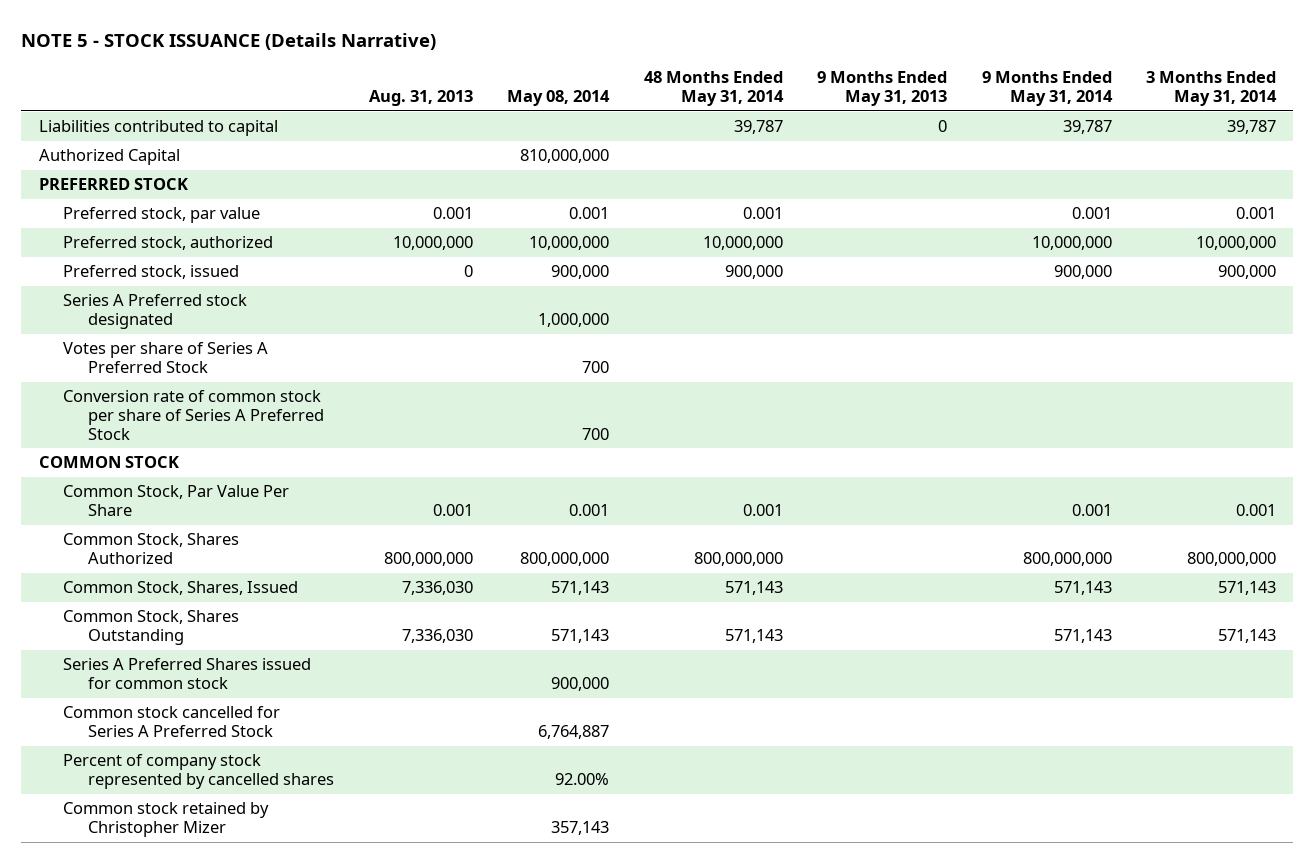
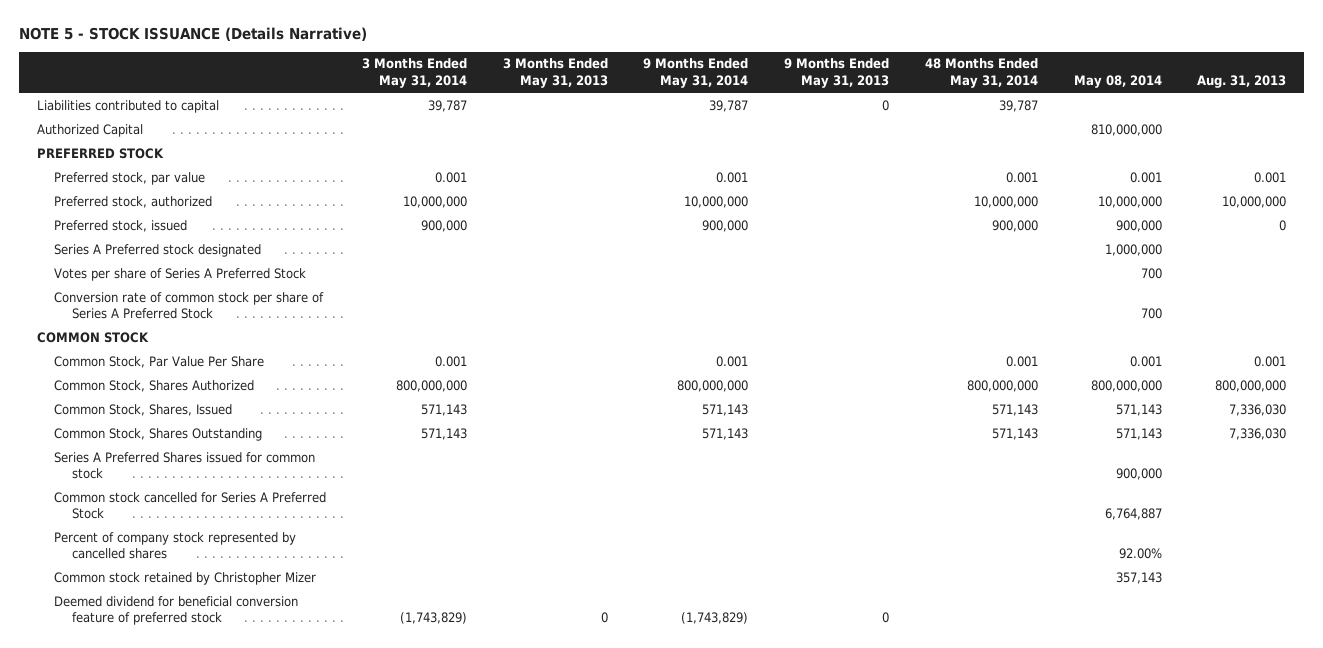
none -> [502,58,608,88] 3 Months Ended May 31, 2013
none -> [54,595,299,625] Deemed dividend for beneficial conversion feature of preferred stock

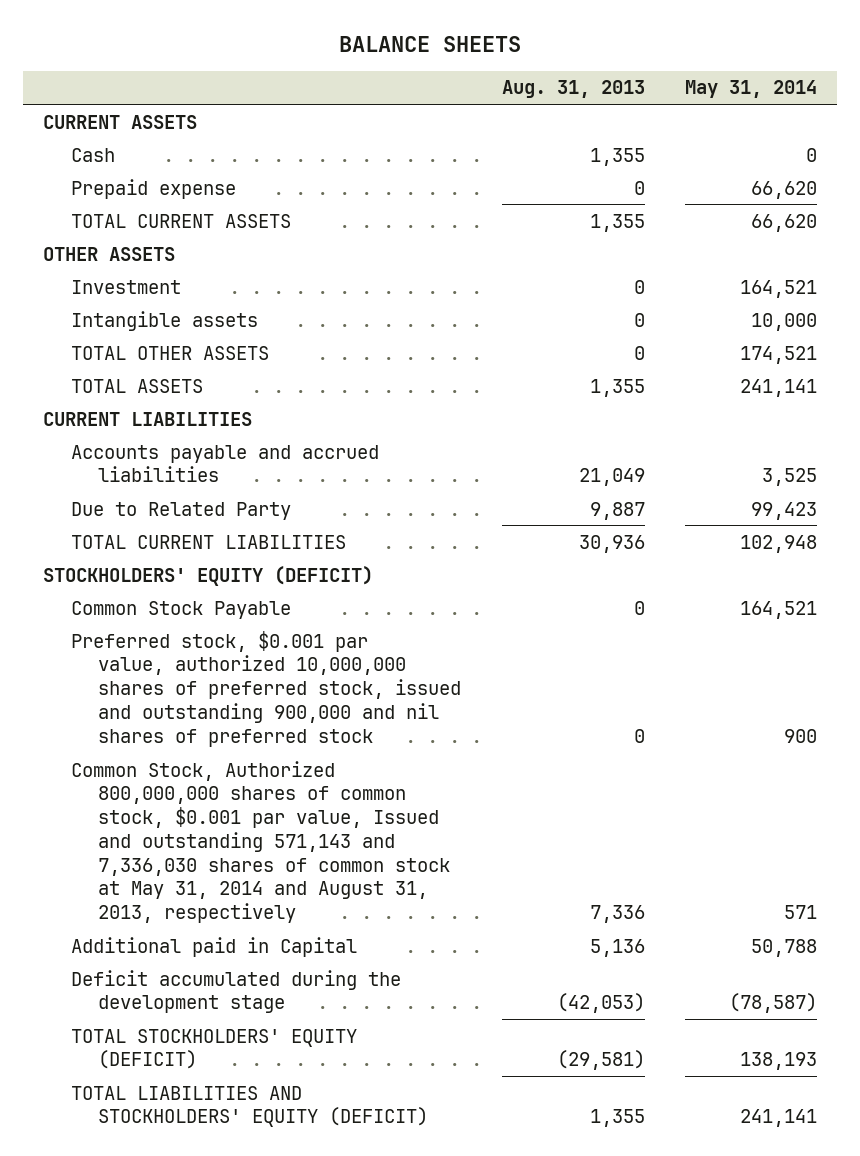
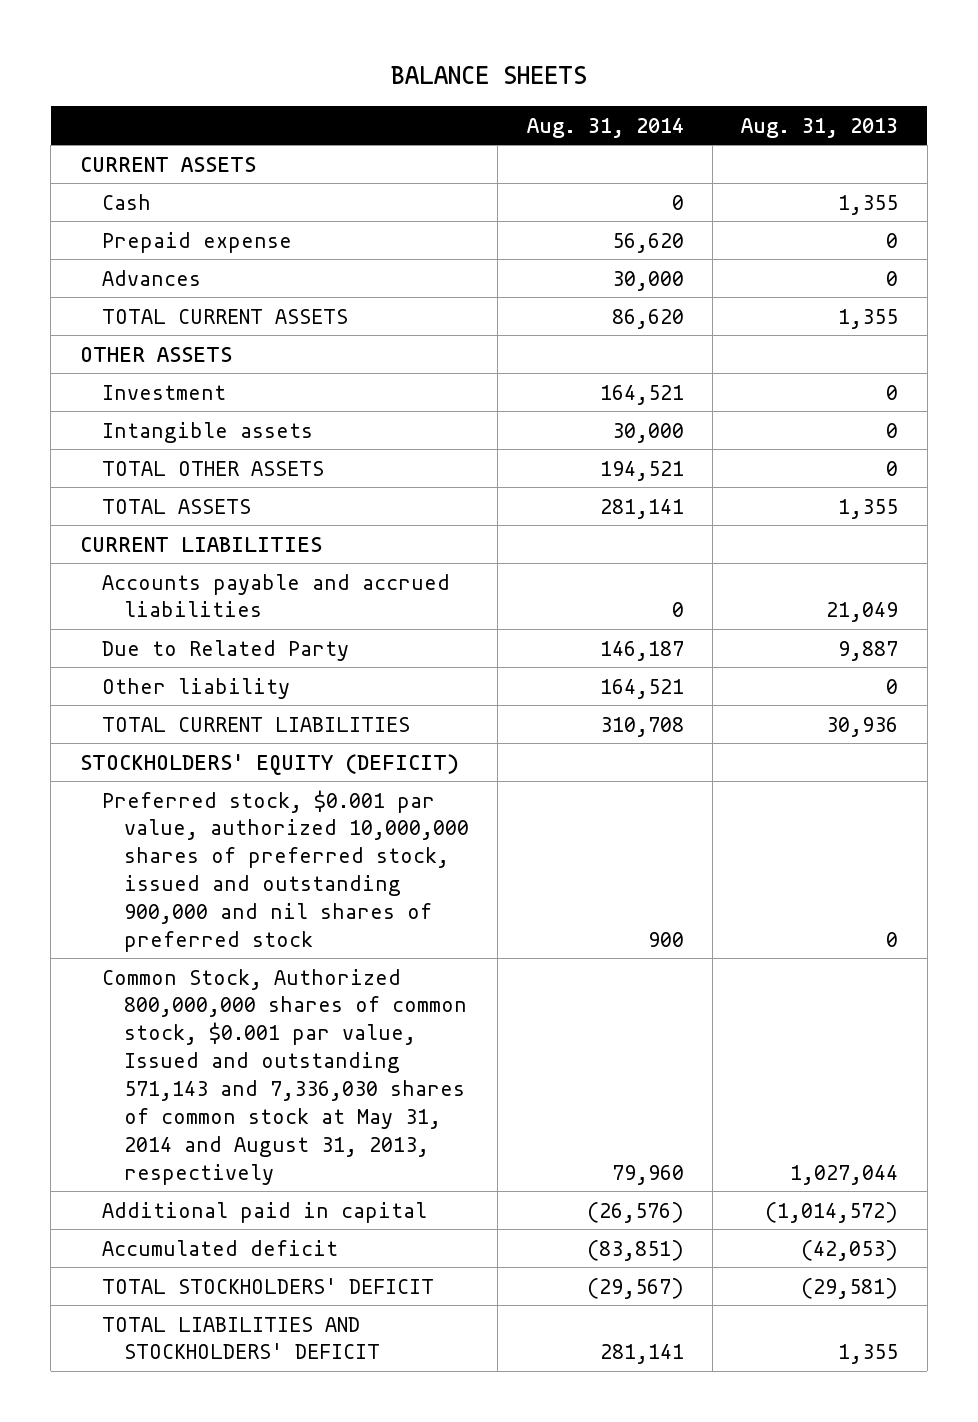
[685,80,818,99] May 31, 2014 -> none
none -> [526,117,684,138] Aug. 31, 2014
none -> [101,269,201,286] Advances
none -> [101,677,290,699] Other liability
[70,600,291,619] Common Stock Payable -> none
[589,905,645,924] 7,336 -> [790,1164,899,1185] 1,027,044
[70,936,357,957] Additional paid in Capital -> [101,1201,427,1223] Additional paid in capital
[589,938,645,957] 5,136 -> [765,1201,899,1223] (1,014,572)
[70,969,401,1014] Deficit accumulated during the development stage -> [101,1239,338,1256] Accumulated deficit
[70,1028,357,1070] TOTAL STOCKHOLDERS' EQUITY (DEFICIT) -> [101,1277,434,1294] TOTAL STOCKHOLDERS' DEFICIT
[70,1085,429,1128] TOTAL LIABILITIES AND STOCKHOLDERS' EQUITY (DEFICIT) -> [101,1316,380,1360] TOTAL LIABILITIES AND STOCKHOLDERS' DEFICIT

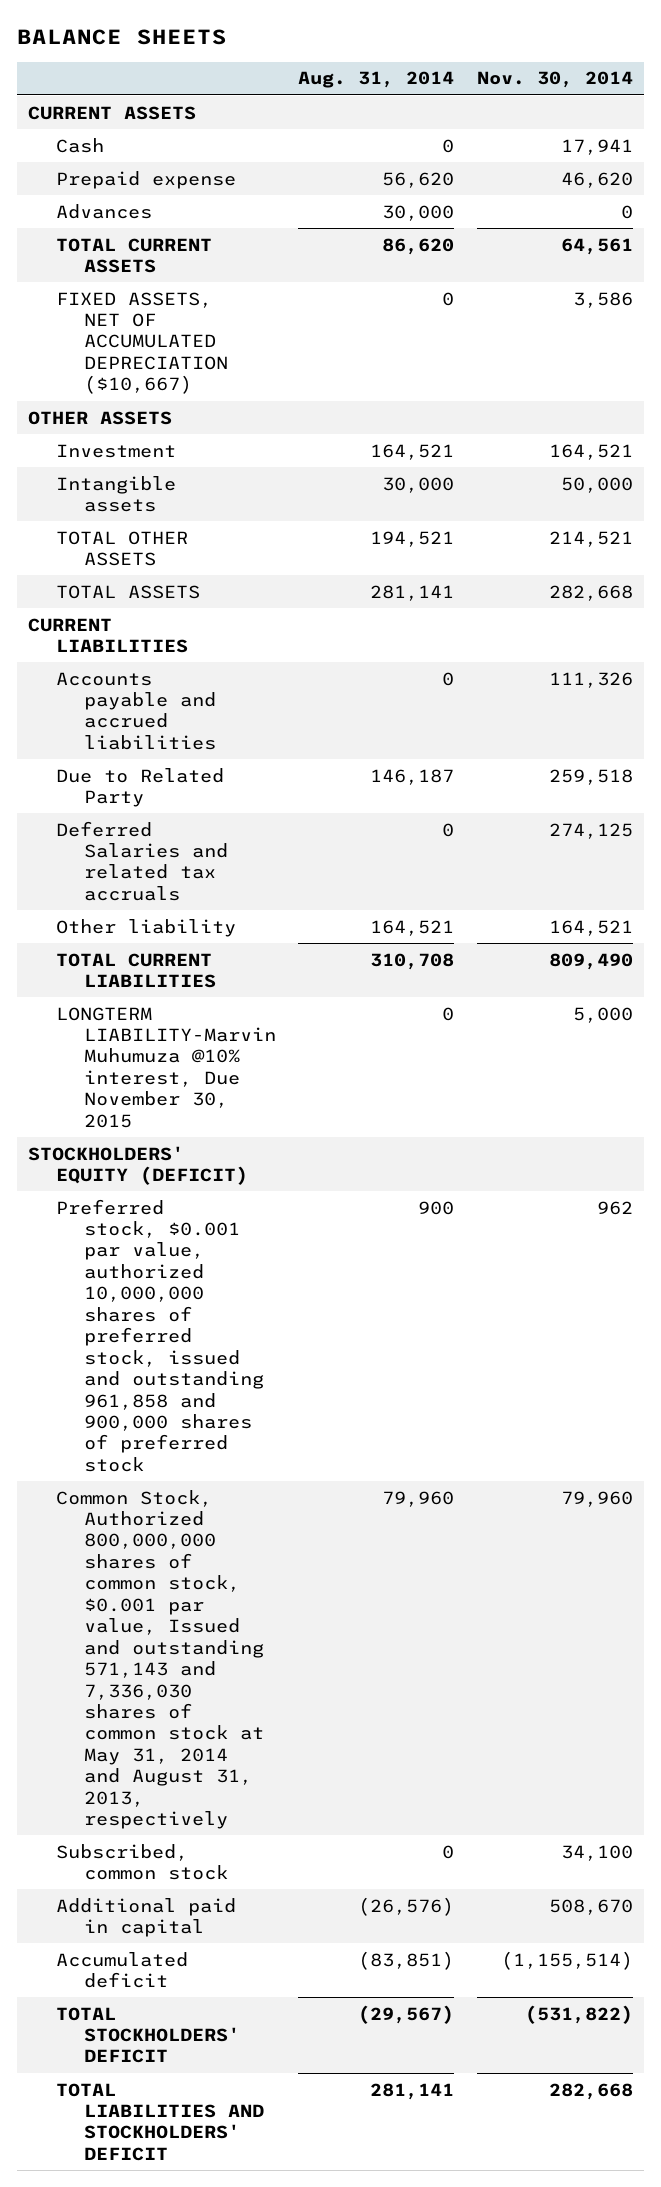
[741,117,899,138] Aug. 31, 2013 -> none
none -> [476,71,633,89] Nov. 30, 2014
none -> [55,291,228,395] FIXED ASSETS, NET OF ACCUMULATED DEPRECIATION ($10,667)
none -> [55,820,228,901] Deferred Salaries and related tax accruals
none -> [55,1006,276,1128] LONGTERM LIABILITY-Marvin Muhumuza @10% interest, Due November 30, 2015
[101,789,469,952] Preferred stock, $0.001 par value, authorized 10,000,000 shares of preferred stock, issued and outstanding 900,000 and nil shares of preferred stock -> [55,1198,264,1472] Preferred stock, $0.001 par value, authorized 10,000,000 shares of preferred stock, issued and outstanding 961,858 and 900,000 shares of preferred stock
none -> [55,1843,228,1881] Subscribed, common stock

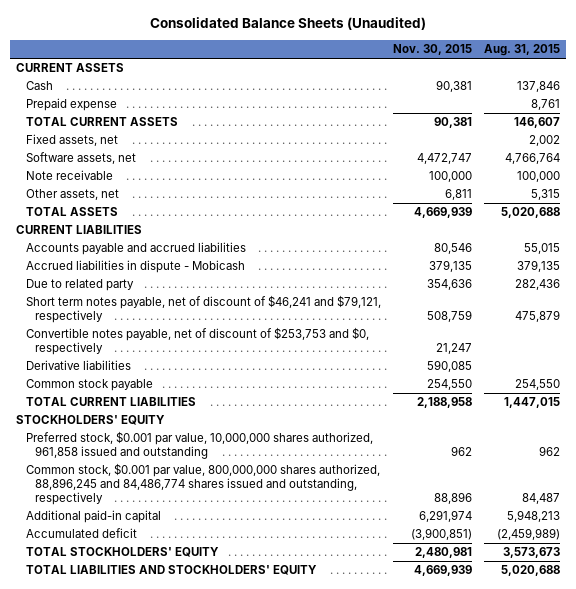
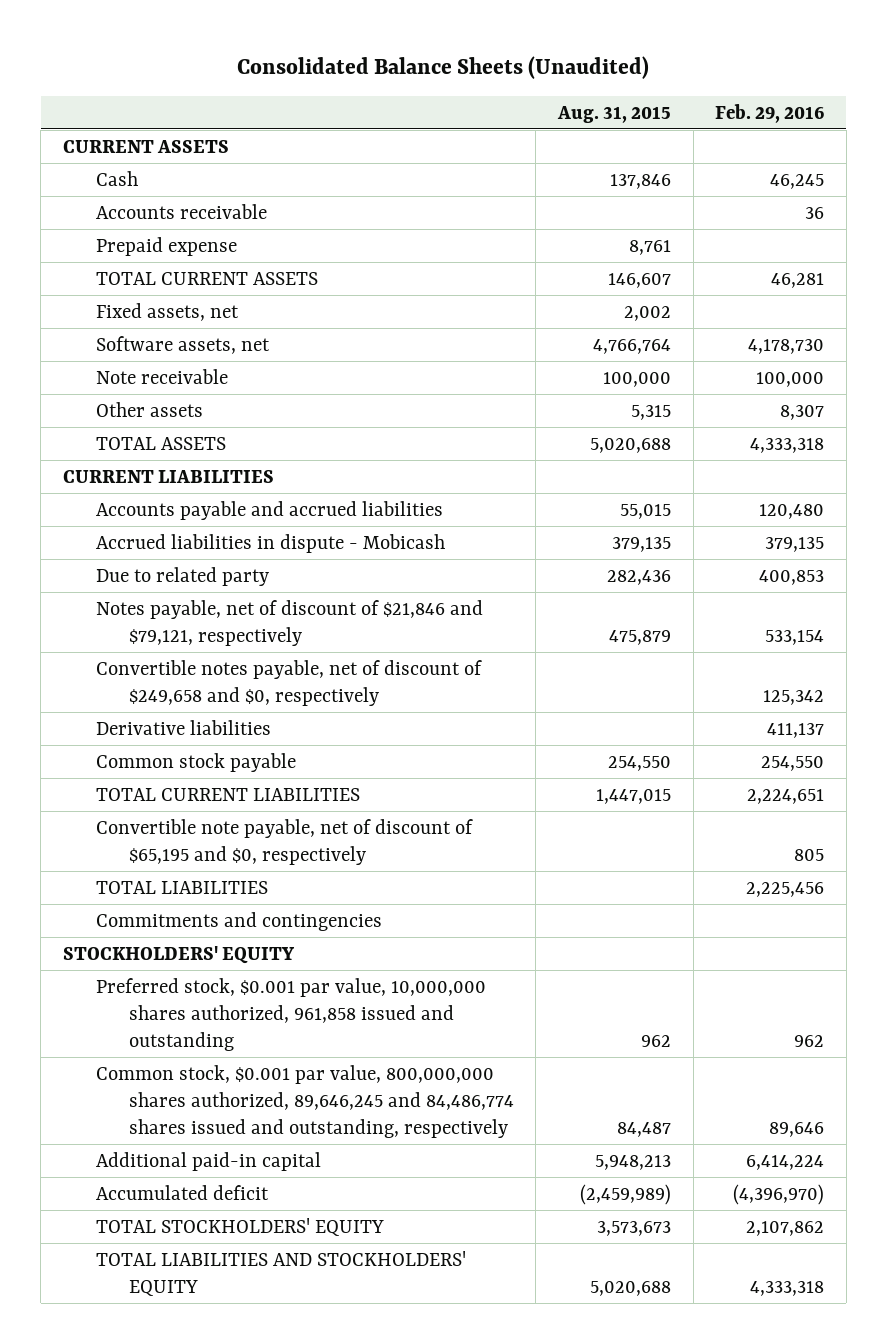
[392,44,472,56] Nov. 30, 2015 -> none
none -> [715,103,825,123] Feb. 29, 2016
none -> [95,203,267,219] Accounts receivable
[25,189,119,201] Other assets, net -> [95,401,203,417] Other assets
[25,295,381,324] Short term notes payable, net of discount of $46,241 and $79,121, respectively -> [95,599,483,646] Notes payable, net of discount of $21,846 and $79,121, respectively
[25,327,369,356] Convertible notes payable, net of discount of $253,753 and $0, respectively -> [95,659,482,706] Convertible notes payable, net of discount of $249,658 and $0, respectively
none -> [95,818,473,865] Convertible note payable, net of discount of $65,195 and $0, respectively
none -> [95,880,268,894] TOTAL LIABILITIES
none -> [95,911,382,931] Commitments and contingencies
[25,463,380,506] Common stock, $0.001 par value, 800,000,000 shares authorized, 88,896,245 and 84,486,774 shares issued and outstanding, respectively -> [95,1064,514,1138] Common stock, $0.001 par value, 800,000,000 shares authorized, 89,646,245 and 84,486,774 shares issued and outstanding, respectively

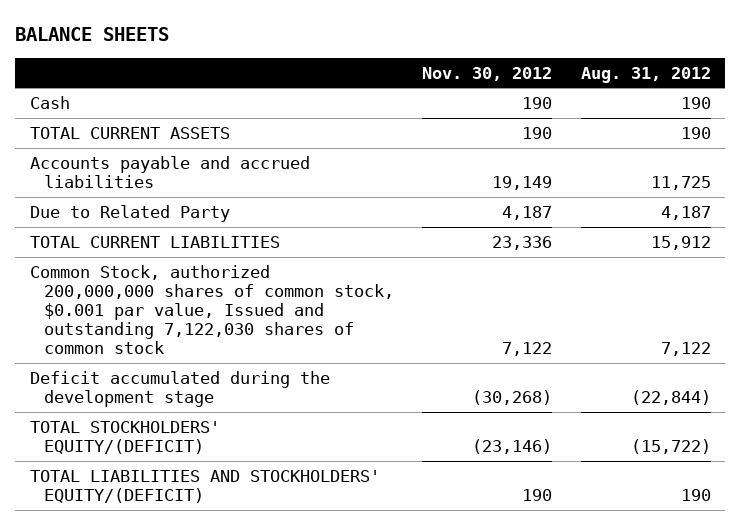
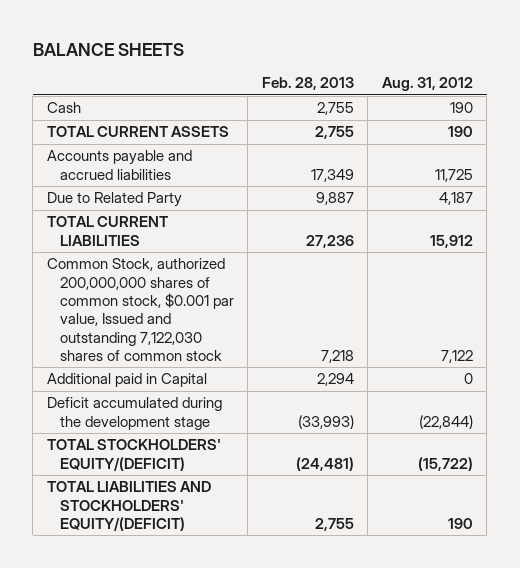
[422,66,553,81] Nov. 30, 2012 -> none
none -> [261,77,354,91] Feb. 28, 2013
none -> [46,373,207,388] Additional paid in Capital

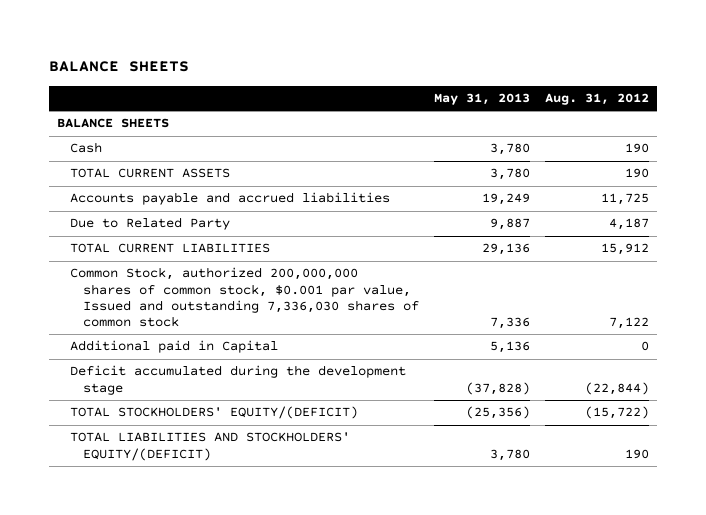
[261,77,354,91] Feb. 28, 2013 -> none
none -> [434,93,531,106] May 31, 2013
none -> [56,118,169,129] BALANCE SHEETS
[46,258,234,362] Common Stock, authorized 200,000,000 shares of common stock, $0.001 par value, Issued and outstanding 7,122,030 shares of common stock -> [70,267,420,328] Common Stock, authorized 200,000,000 shares of common stock, $0.001 par value, Issued and outstanding 7,336,030 shares of common stock

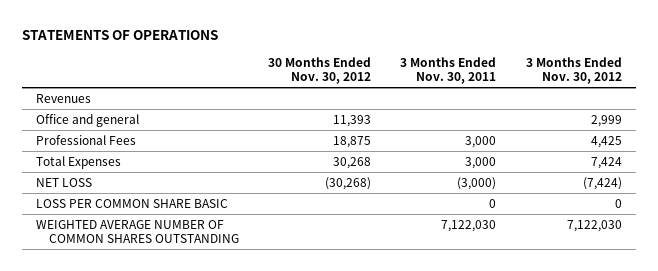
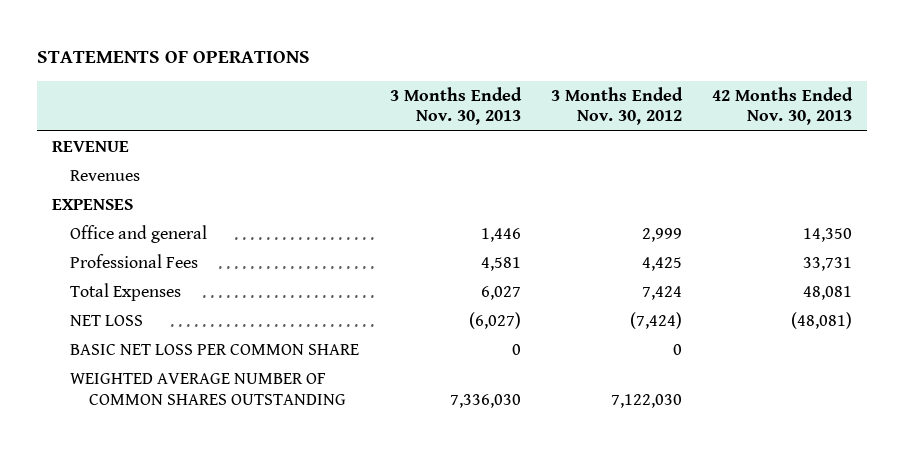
[267,56,371,85] 30 Months Ended Nov. 30, 2012 -> none
[400,56,497,85] 3 Months Ended Nov. 30, 2011 -> none
none -> [389,86,522,126] 3 Months Ended Nov. 30, 2013
none -> [712,86,854,126] 42 Months Ended Nov. 30, 2013
none -> [51,141,129,153] REVENUE
none -> [51,199,133,211] EXPENSES
[36,198,229,208] LOSS PER COMMON SHARE BASIC -> [70,344,360,356] BASIC NET LOSS PER COMMON SHARE

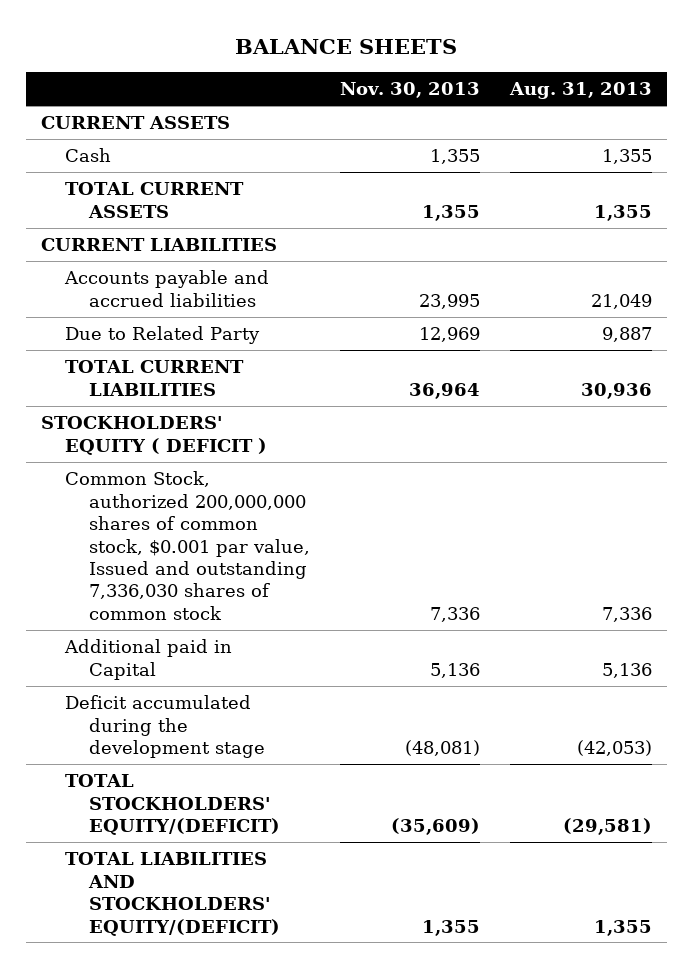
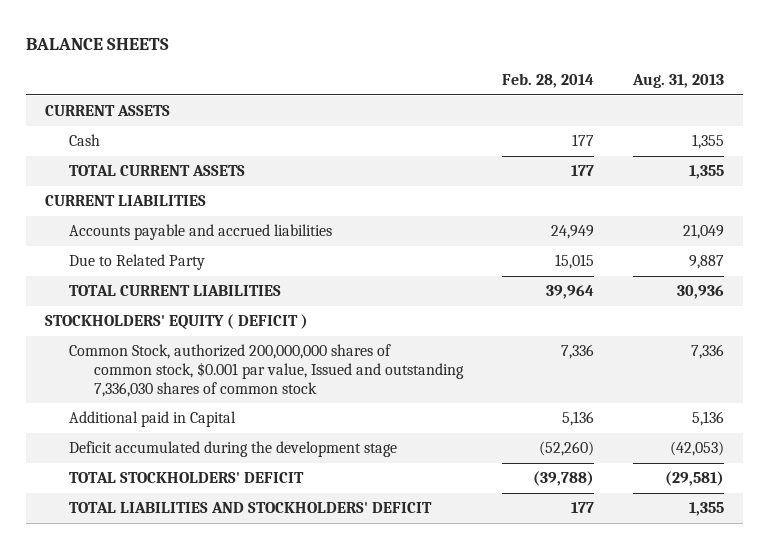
[339,82,480,99] Nov. 30, 2013 -> none
none -> [501,73,594,89] Feb. 28, 2014
[64,774,281,836] TOTAL STOCKHOLDERS' EQUITY/(DEFICIT) -> [69,472,305,484] TOTAL STOCKHOLDERS' DEFICIT
[64,852,281,936] TOTAL LIABILITIES AND STOCKHOLDERS' EQUITY/(DEFICIT) -> [69,502,433,514] TOTAL LIABILITIES AND STOCKHOLDERS' DEFICIT

